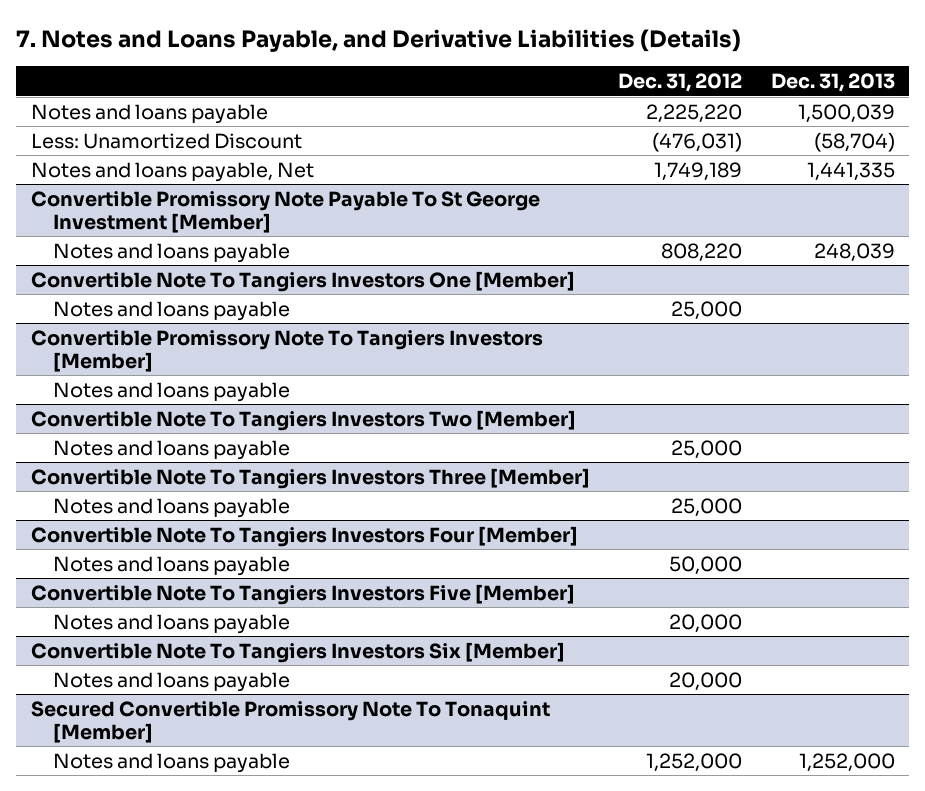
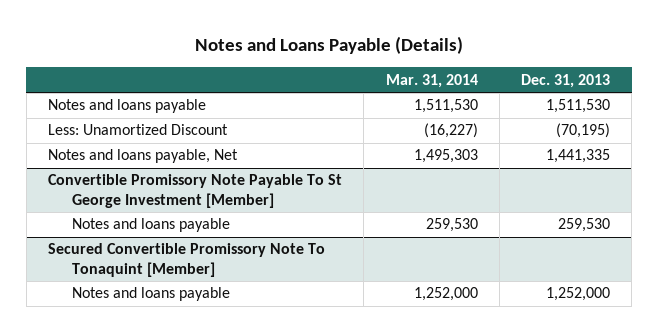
[16,28,742,52] 7. Notes and Loans Payable, and Derivative Liabilities (Details) -> [195,36,464,55] Notes and Loans Payable (Details)
[618,73,743,93] Dec. 31, 2012 -> none
none -> [385,73,478,88] Mar. 31, 2014
[797,103,895,123] 1,500,039 -> [545,99,610,114] 1,511,530
[813,131,895,152] (58,704) -> [555,123,610,139] (70,195)
[30,270,575,292] Convertible Note To Tangiers Investors One [Member] -> none
[53,300,291,321] Notes and loans payable -> none
[30,329,543,372] Convertible Promissory Note To Tangiers Investors [Member] -> none
[53,381,291,402] Notes and loans payable -> none
[30,409,576,431] Convertible Note To Tangiers Investors Two [Member] -> none
[53,439,291,460] Notes and loans payable -> none
[30,467,590,489] Convertible Note To Tangiers Investors Three [Member] -> none
[53,497,291,518] Notes and loans payable -> none
[30,525,578,547] Convertible Note To Tangiers Investors Four [Member] -> none
[53,555,291,576] Notes and loans payable -> none
[30,583,575,605] Convertible Note To Tangiers Investors Five [Member] -> none
[53,613,291,634] Notes and loans payable -> none
[30,641,565,663] Convertible Note To Tangiers Investors Six [Member] -> none
[53,671,291,692] Notes and loans payable -> none
[813,242,895,262] 248,039 -> [557,218,610,233] 259,530

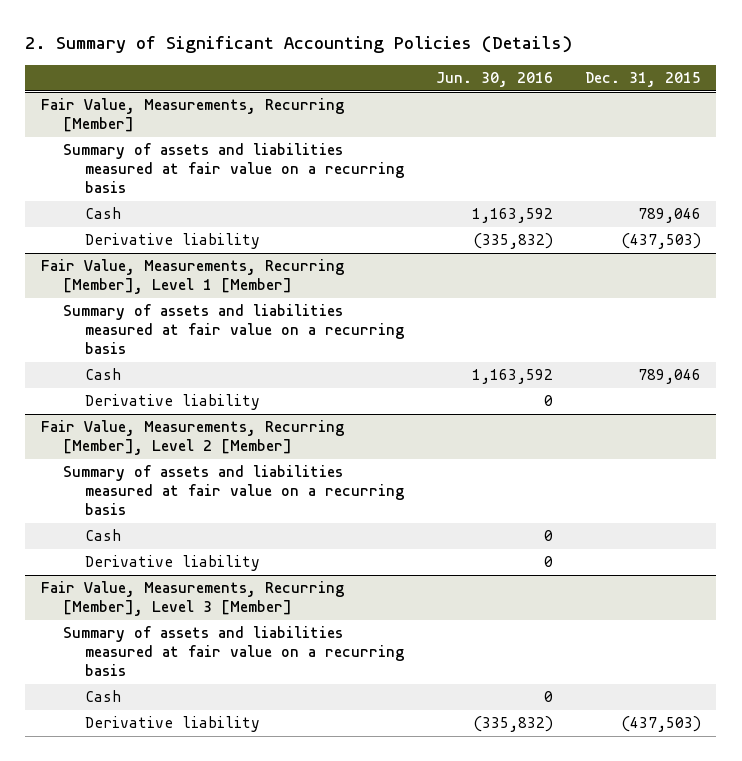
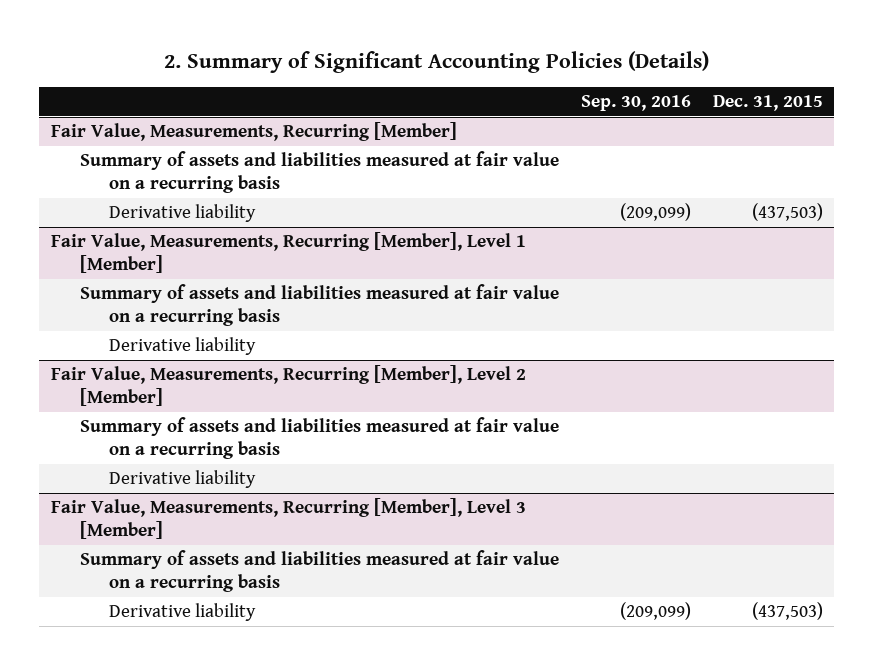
[435,72,553,88] Jun. 30, 2016 -> none
none -> [581,95,692,112] Sep. 30, 2016
[85,207,122,220] Cash -> none
[85,368,122,381] Cash -> none
[85,529,122,542] Cash -> none
[85,690,122,703] Cash -> none

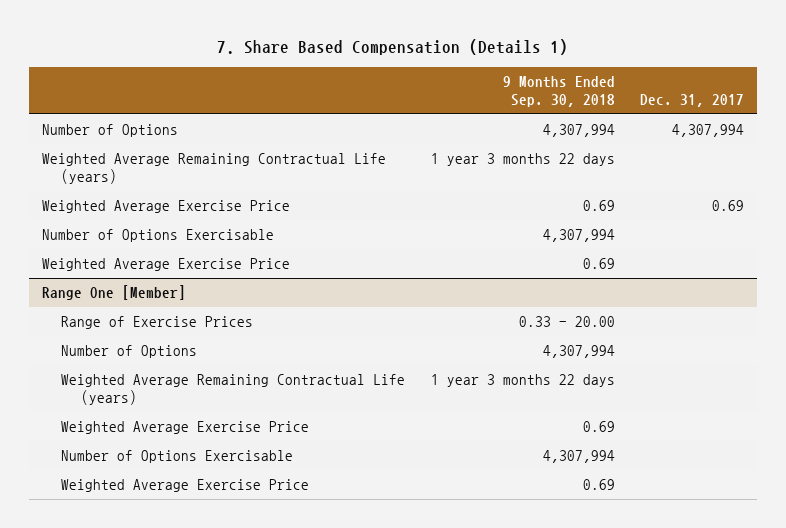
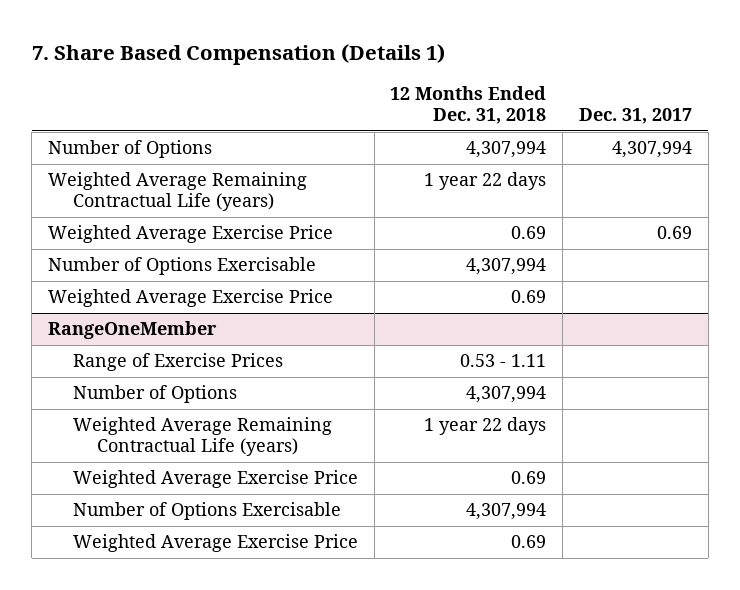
[502,75,615,108] 9 Months Ended Sep. 30, 2018 -> none
none -> [390,86,547,125] 12 Months Ended Dec. 31, 2018
[41,285,186,301] Range One [Member] -> [48,321,218,340] RangeOneMember

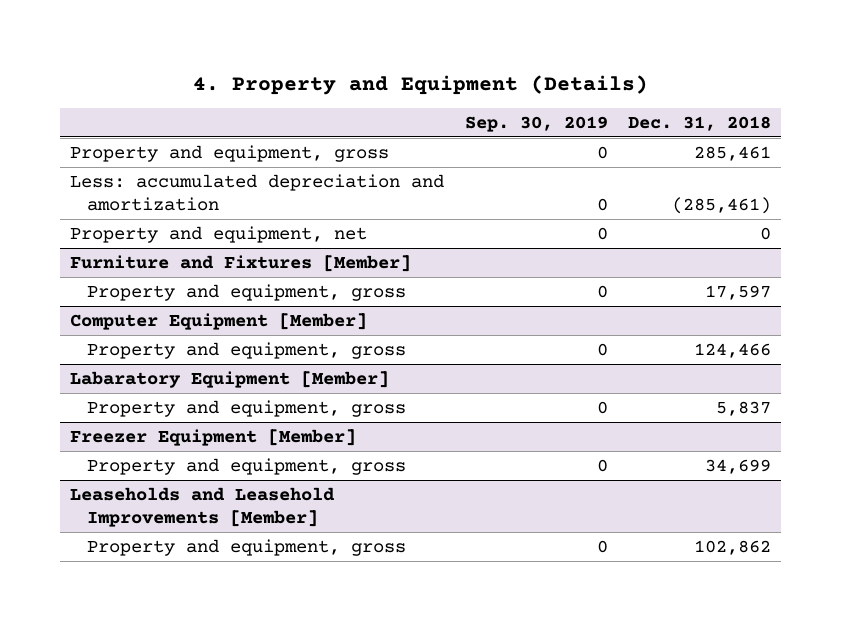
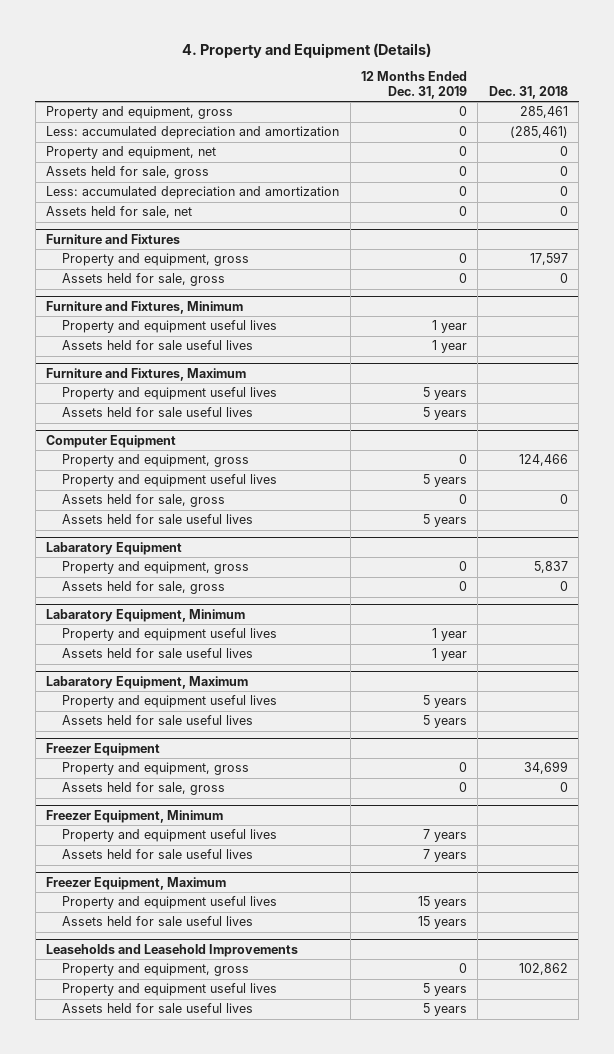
[464,116,608,133] Sep. 30, 2019 -> none
none -> [360,71,467,99] 12 Months Ended Dec. 31, 2019
none -> [46,166,210,180] Assets held for sale, gross
none -> [46,186,340,200] Less: accumulated depreciation and amortization
none -> [46,206,193,219] Assets held for sale, net
[70,254,412,272] Furniture and Fixtures [Member] -> [46,233,181,244] Furniture and Fixtures
none -> [61,273,225,287] Assets held for sale, gross
none -> [46,300,244,314] Furniture and Fixtures, Minimum
none -> [61,320,277,334] Property and equipment useful lives
none -> [61,340,253,351] Assets held for sale useful lives
none -> [46,367,247,381] Furniture and Fixtures, Maximum
none -> [61,387,277,401] Property and equipment useful lives
none -> [61,407,253,418] Assets held for sale useful lives
[70,312,368,330] Computer Equipment [Member] -> [46,434,177,448] Computer Equipment
none -> [61,474,277,488] Property and equipment useful lives
none -> [61,494,225,508] Assets held for sale, gross
none -> [61,514,253,525] Assets held for sale useful lives
[70,370,390,388] Labaratory Equipment [Member] -> [46,541,183,555] Labaratory Equipment
none -> [61,581,225,595] Assets held for sale, gross
none -> [46,608,246,622] Labaratory Equipment, Minimum
none -> [61,628,277,642] Property and equipment useful lives
none -> [61,648,253,659] Assets held for sale useful lives
none -> [46,675,249,689] Labaratory Equipment, Maximum
none -> [61,695,277,709] Property and equipment useful lives
none -> [61,715,253,726] Assets held for sale useful lives
[70,428,357,446] Freezer Equipment [Member] -> [46,742,161,756] Freezer Equipment
none -> [61,782,225,796] Assets held for sale, gross
none -> [46,809,224,823] Freezer Equipment, Minimum
none -> [61,829,277,843] Property and equipment useful lives
none -> [61,849,253,860] Assets held for sale useful lives
none -> [46,876,227,890] Freezer Equipment, Maximum
none -> [61,896,277,910] Property and equipment useful lives
none -> [61,916,253,927] Assets held for sale useful lives
[70,486,336,528] Leaseholds and Leasehold Improvements [Member] -> [46,943,299,957] Leaseholds and Leasehold Improvements
none -> [61,983,277,997] Property and equipment useful lives
none -> [61,1003,253,1014] Assets held for sale useful lives

